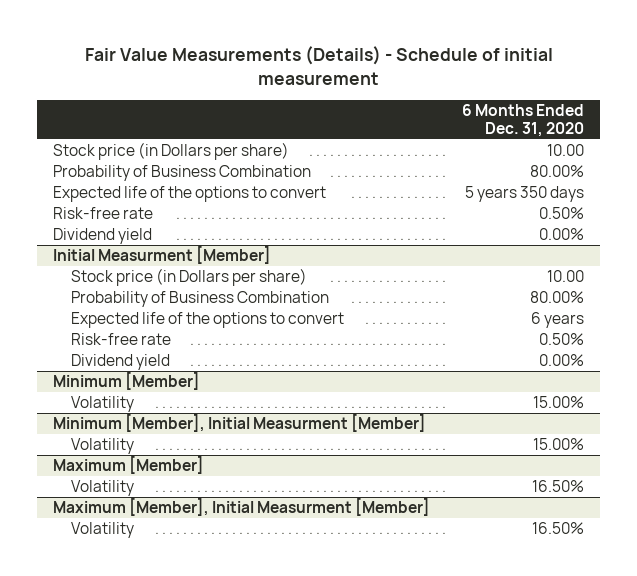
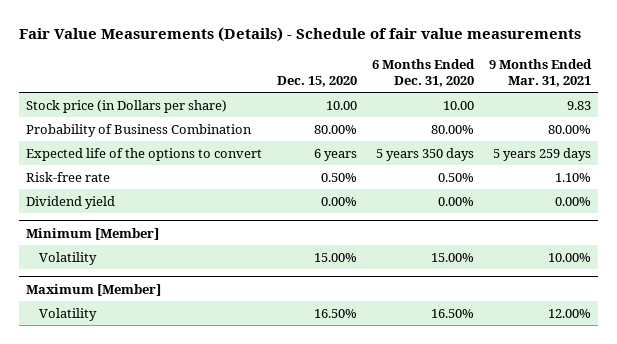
[84,45,553,85] Fair Value Measurements (Details) - Schedule of initial measurement -> [18,27,581,43] Fair Value Measurements (Details) - Schedule of fair value measurements
none -> [277,76,358,88] Dec. 15, 2020
none -> [488,59,592,88] 9 Months Ended Mar. 31, 2021
[53,246,272,265] Initial Measurment [Member] -> none
[71,268,308,287] Stock price (in Dollars per share) -> none
[71,291,330,308] Probability of Business Combination -> none
[71,312,345,329] Expected life of the options to convert -> none
[71,333,172,346] Risk-free rate -> none
[71,354,171,371] Dividend yield -> none
[53,414,427,433] Minimum [Member], Initial Measurment [Member] -> none
[71,438,135,455] Volatility -> none
[53,498,431,517] Maximum [Member], Initial Measurment [Member] -> none
[71,522,135,539] Volatility -> none

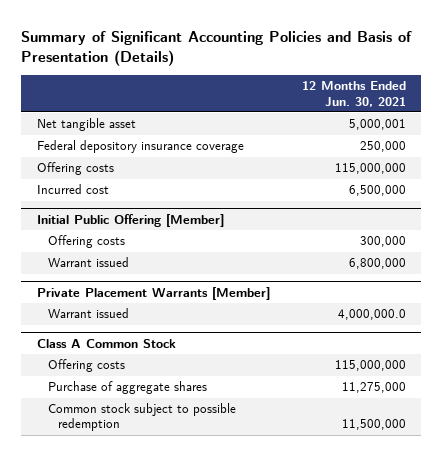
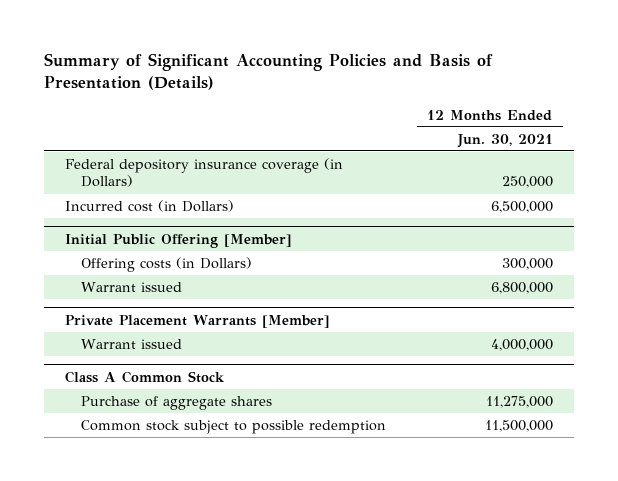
[37,118,137,132] Net tangible asset -> none
[37,162,115,176] Offering costs -> none
[37,140,245,154] Federal depository insurance coverage -> [65,157,344,188] Federal depository insurance coverage (in Dollars)
[37,184,110,195] Incurred cost -> [65,199,235,212] Incurred cost (in Dollars)
[47,235,125,249] Offering costs -> [80,256,252,272] Offering costs (in Dollars)
[337,309,406,321] 4,000,000.0 -> [490,338,553,351] 4,000,000
[47,359,125,373] Offering costs -> none

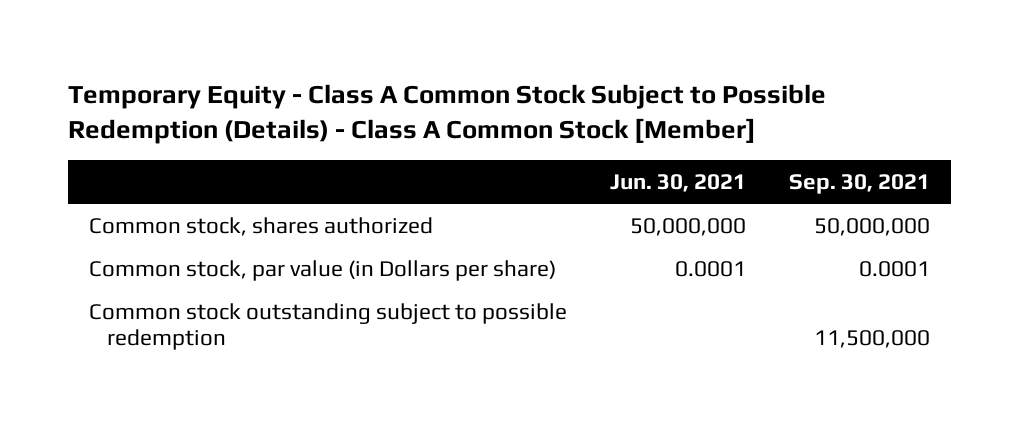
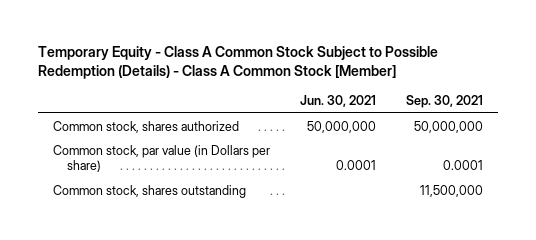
[89,302,568,351] Common stock outstanding subject to possible redemption -> [52,184,246,198] Common stock, shares outstanding

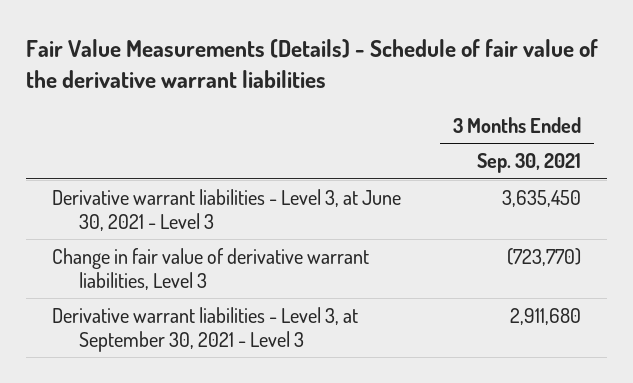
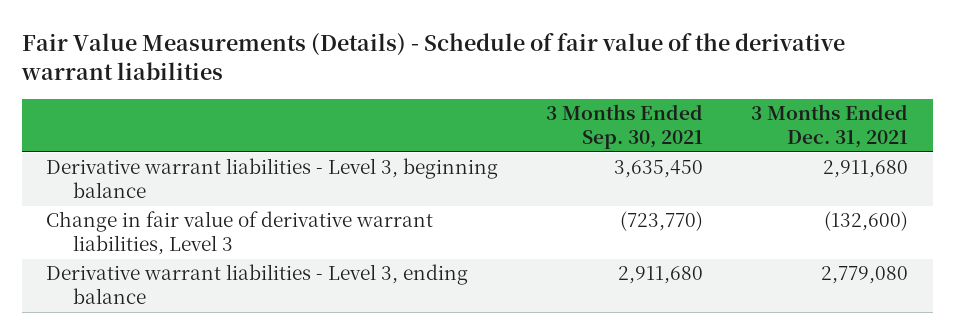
none -> [751,104,909,149] 3 Months Ended Dec. 31, 2021
[51,188,401,232] Derivative warrant liabilities - Level 3, at June 30, 2021 - Level 3 -> [45,158,498,199] Derivative warrant liabilities - Level 3, beginning balance
[51,306,358,353] Derivative warrant liabilities - Level 3, at September 30, 2021 - Level 3 -> [45,264,468,305] Derivative warrant liabilities - Level 3, ending balance

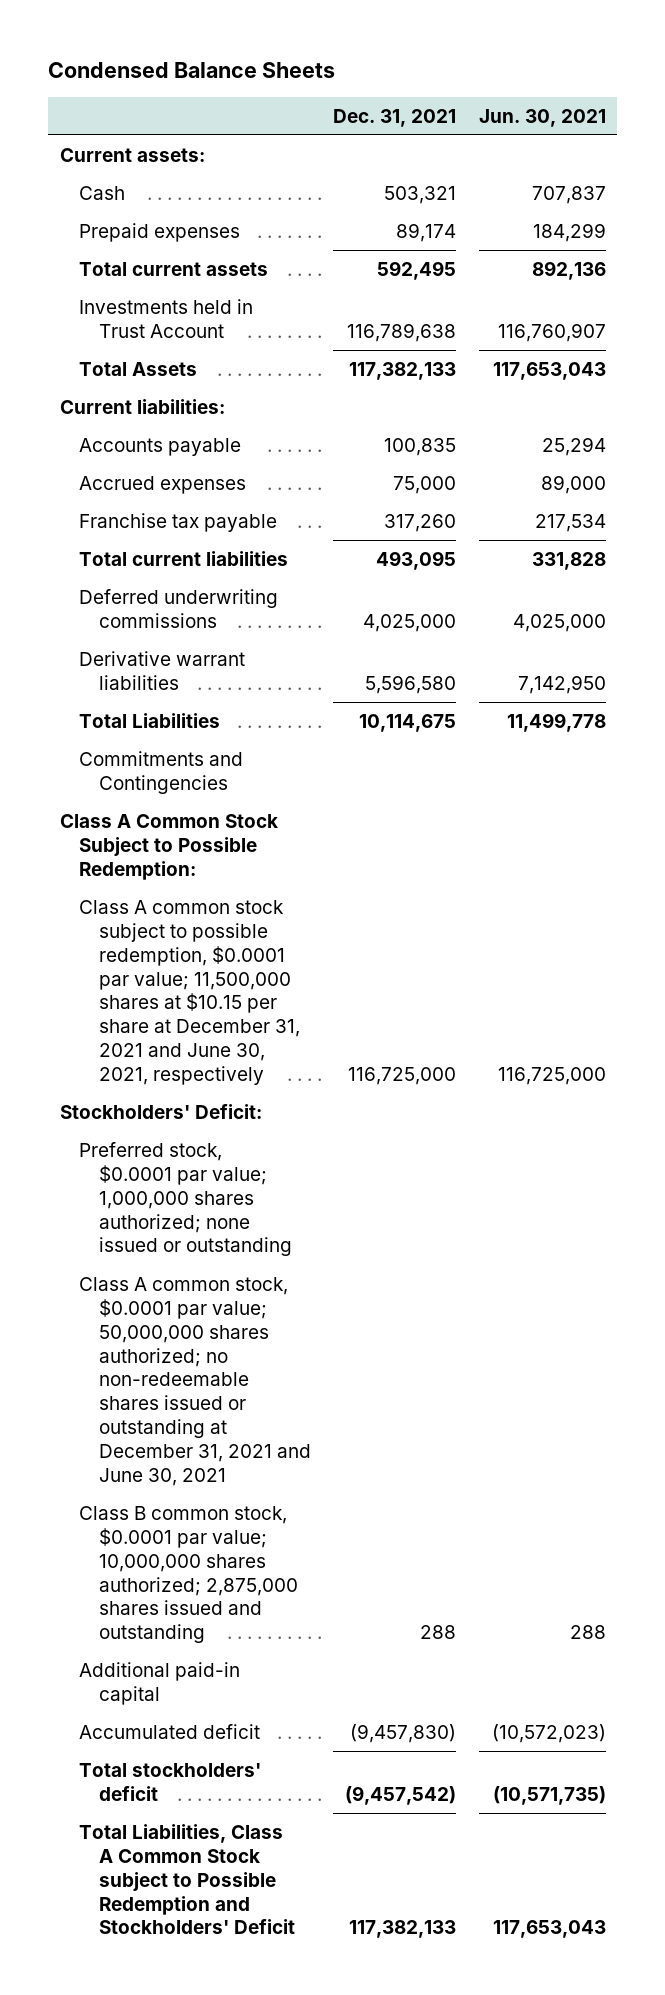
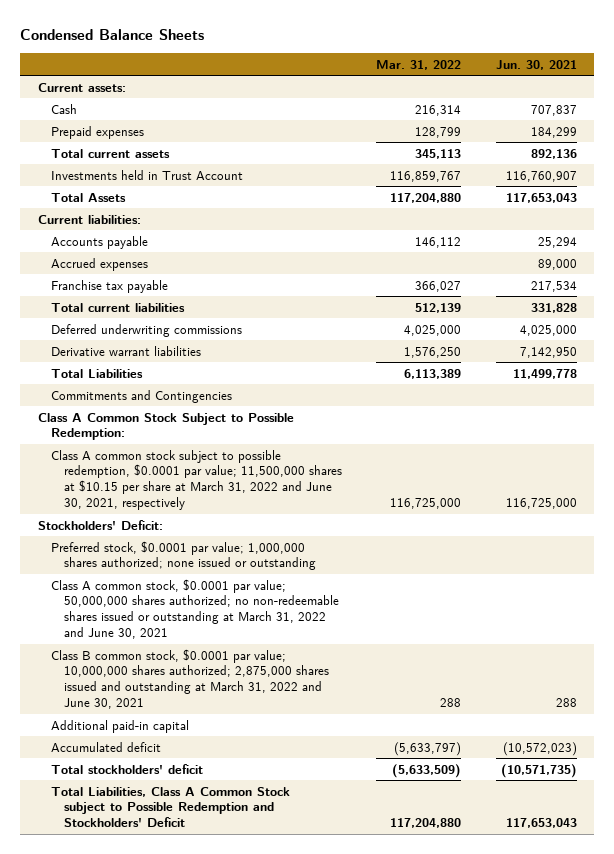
[333,108,457,127] Dec. 31, 2021 -> none
none -> [376,59,462,70] Mar. 31, 2022
[79,900,300,1085] Class A common stock subject to possible redemption, $0.0001 par value; 11,500,000 shares at $10.15 per share at December 31, 2021 and June 30, 2021, respectively -> [50,449,342,511] Class A common stock subject to possible redemption, $0.0001 par value; 11,500,000 shares at $10.15 per share at March 31, 2022 and June 30, 2021, respectively
[79,1277,311,1486] Class A common stock, $0.0001 par value; 50,000,000 shares authorized; no non-redeemable shares issued or outstanding at December 31, 2021 and June 30, 2021 -> [50,578,339,640] Class A common stock, $0.0001 par value; 50,000,000 shares authorized; no non-redeemable shares issued or outstanding at March 31, 2022 and June 30, 2021
[79,1506,298,1644] Class B common stock, $0.0001 par value; 10,000,000 shares authorized; 2,875,000 shares issued and outstanding -> [50,648,329,710] Class B common stock, $0.0001 par value; 10,000,000 shares authorized; 2,875,000 shares issued and outstanding at March 31, 2022 and June 30, 2021

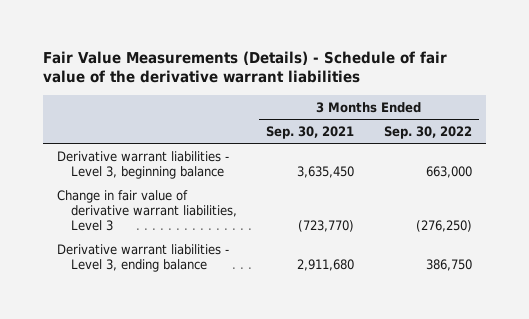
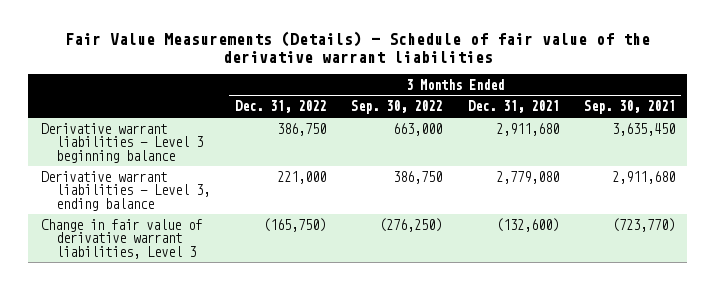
none -> [235,100,327,114] Dec. 31, 2022
none -> [467,100,559,114] Dec. 31, 2021
[57,150,230,179] Derivative warrant liabilities - Level 3, beginning balance -> [40,122,203,163] Derivative warrant liabilities - Level 3 beginning balance
[57,189,237,231] Change in fair value of derivative warrant liabilities, Level 3 -> [40,218,202,259] Change in fair value of derivative warrant liabilities, Level 3

